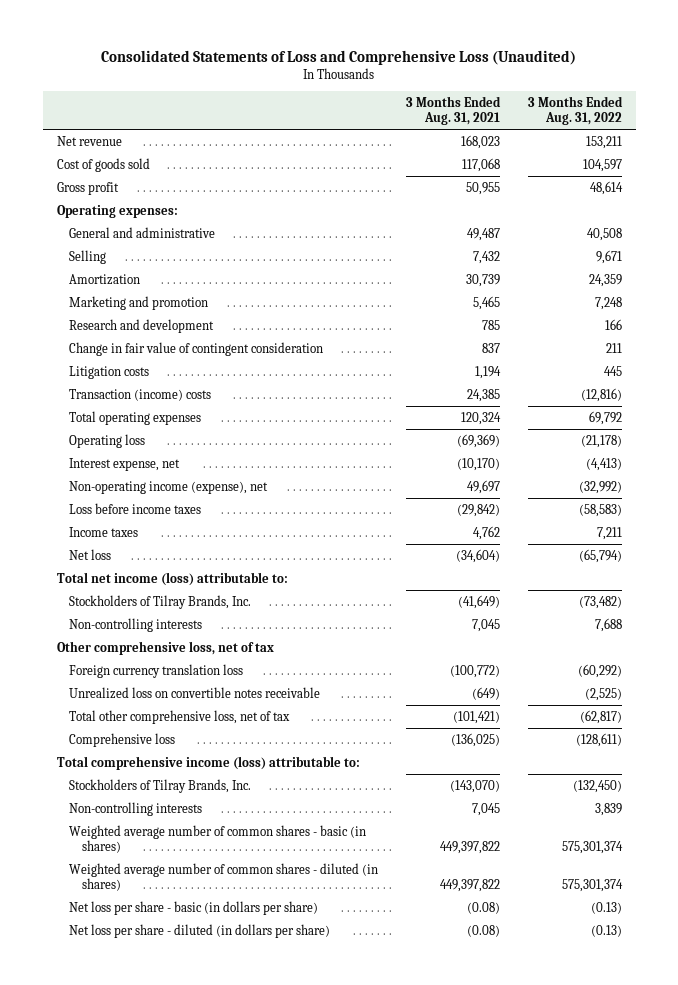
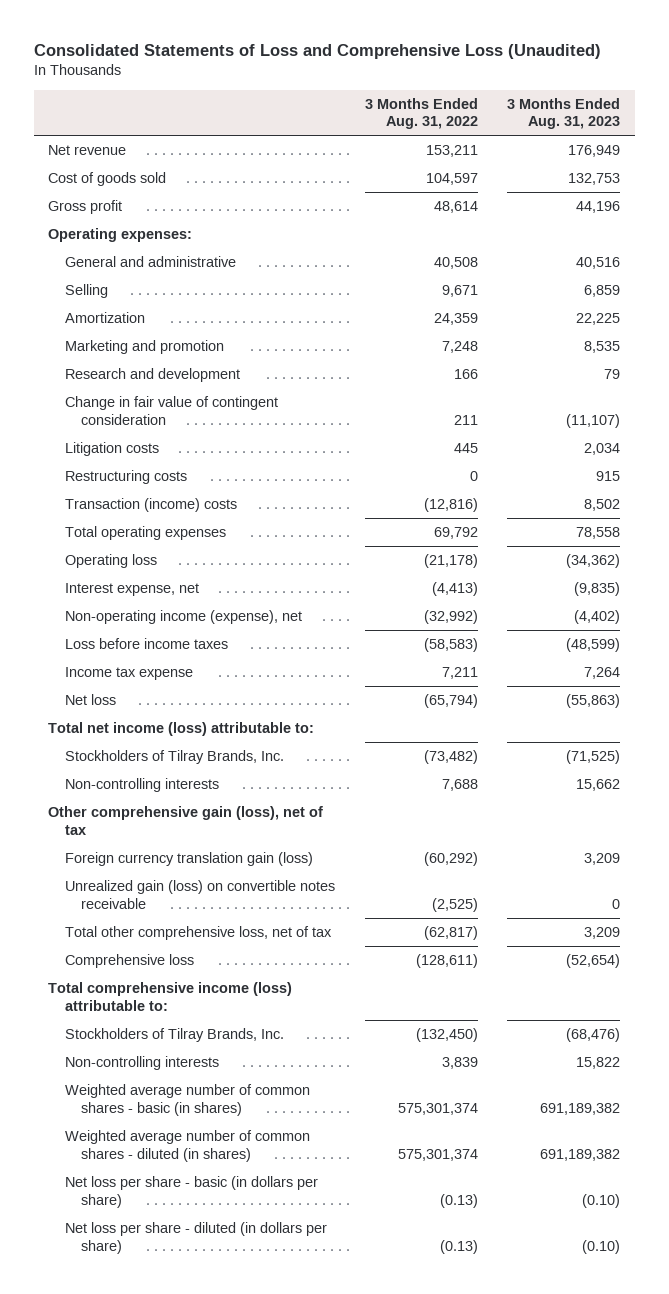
[406,96,502,125] 3 Months Ended Aug. 31, 2021 -> none
none -> [507,97,621,130] 3 Months Ended Aug. 31, 2023
none -> [64,470,187,485] Restructuring costs
[69,526,139,537] Income taxes -> [64,667,193,681] Income tax expense
[56,640,274,655] Other comprehensive loss, net of tax -> [48,806,324,835] Other comprehensive gain (loss), net of tax
[69,663,244,678] Foreign currency translation loss -> [64,852,313,867] Foreign currency translation gain (loss)
[69,686,321,699] Unrealized loss on convertible notes receivable -> [64,880,335,909] Unrealized gain (loss) on convertible notes receivable

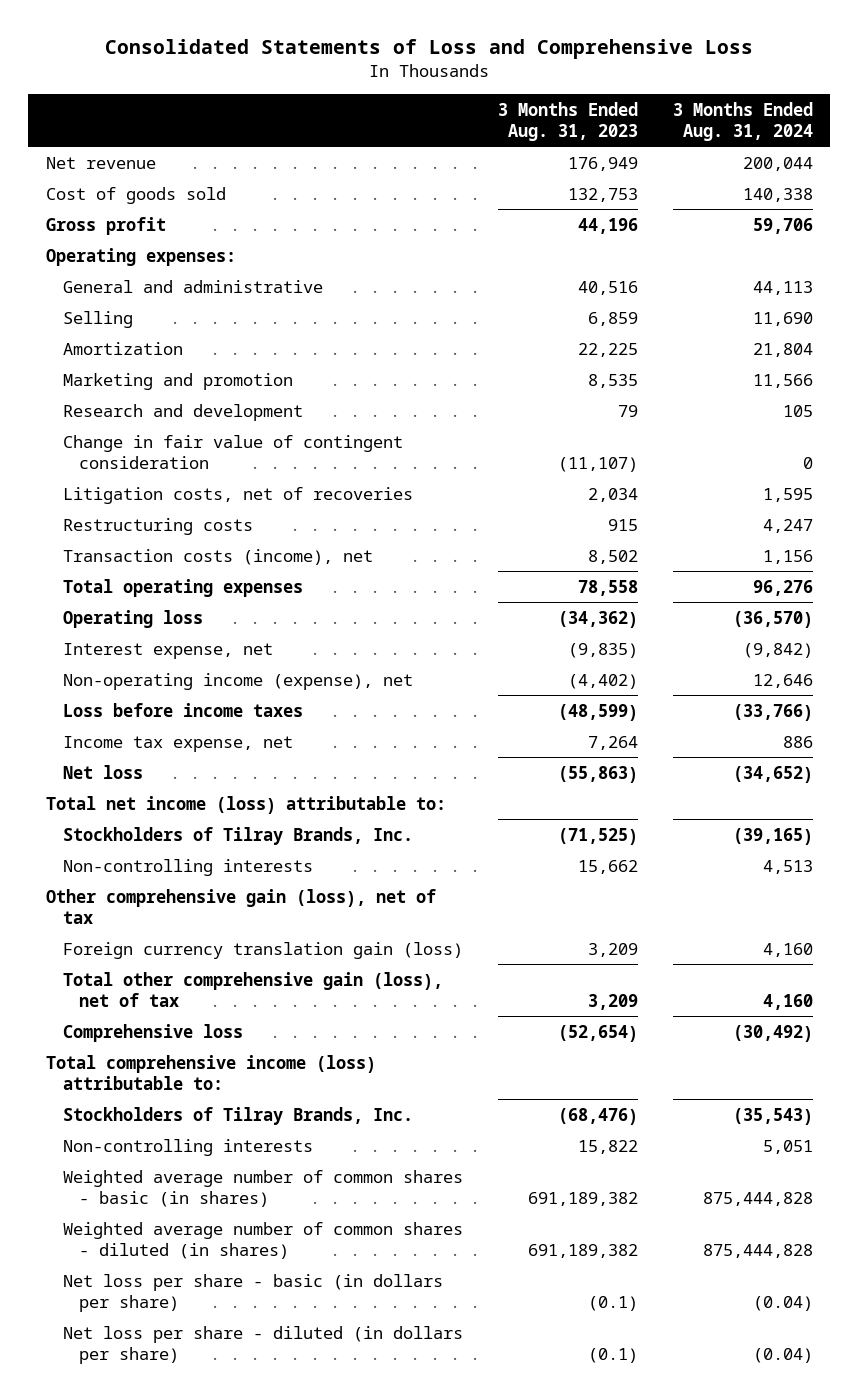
[33,43,601,59] Consolidated Statements of Loss and Comprehensive Loss (Unaudited) -> [105,39,754,60] Consolidated Statements of Loss and Comprehensive Loss
[364,97,478,130] 3 Months Ended Aug. 31, 2022 -> none
none -> [672,101,813,141] 3 Months Ended Aug. 31, 2024
[64,442,159,457] Litigation costs -> [62,486,413,504] Litigation costs, net of recoveries
[64,498,237,513] Transaction (income) costs -> [62,548,373,565] Transaction costs (income), net
[64,667,193,681] Income tax expense -> [62,735,293,752] Income tax expense, net
[64,880,335,909] Unrealized gain (loss) on convertible notes receivable -> none
[64,926,332,941] Total other comprehensive loss, net of tax -> [62,971,443,1007] Total other comprehensive gain (loss), net of tax
[582,1193,621,1208] (0.10) -> [587,1295,638,1311] (0.1)
[582,1239,621,1254] (0.10) -> [587,1347,638,1363] (0.1)

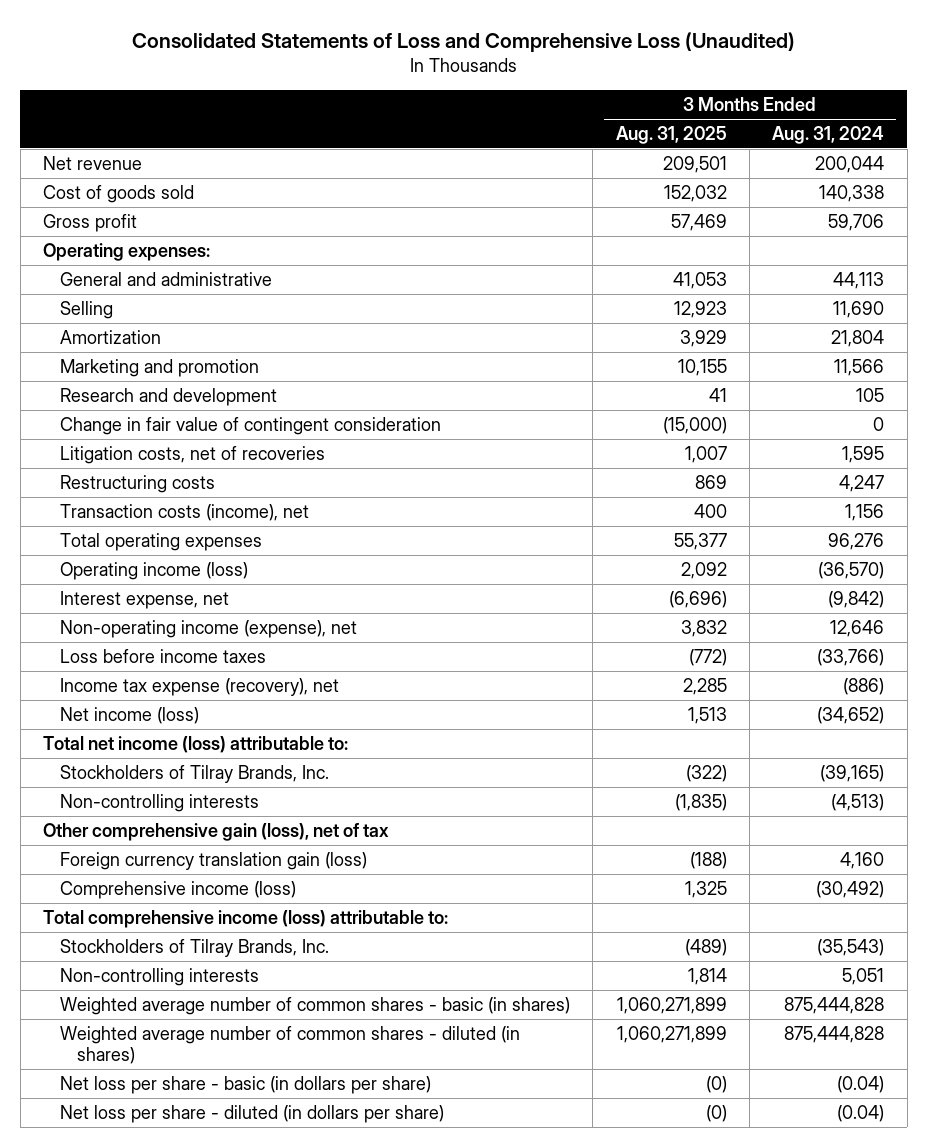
[105,39,754,60] Consolidated Statements of Loss and Comprehensive Loss -> [131,32,795,53] Consolidated Statements of Loss and Comprehensive Loss (Unaudited)
[497,101,638,141] 3 Months Ended Aug. 31, 2023 -> none
none -> [615,125,727,144] Aug. 31, 2025
[62,609,203,628] Operating loss -> [59,561,248,580] Operating income (loss)
[62,735,293,752] Income tax expense, net -> [59,677,339,696] Income tax expense (recovery), net
[782,735,813,748] 886 -> [843,677,885,695] (886)
[62,764,143,779] Net loss -> [59,706,199,724] Net income (loss)
[762,859,813,874] 4,513 -> [831,793,885,811] (4,513)
[62,971,443,1007] Total other comprehensive gain (loss), net of tax -> none
[62,1023,243,1042] Comprehensive loss -> [59,880,296,899] Comprehensive income (loss)

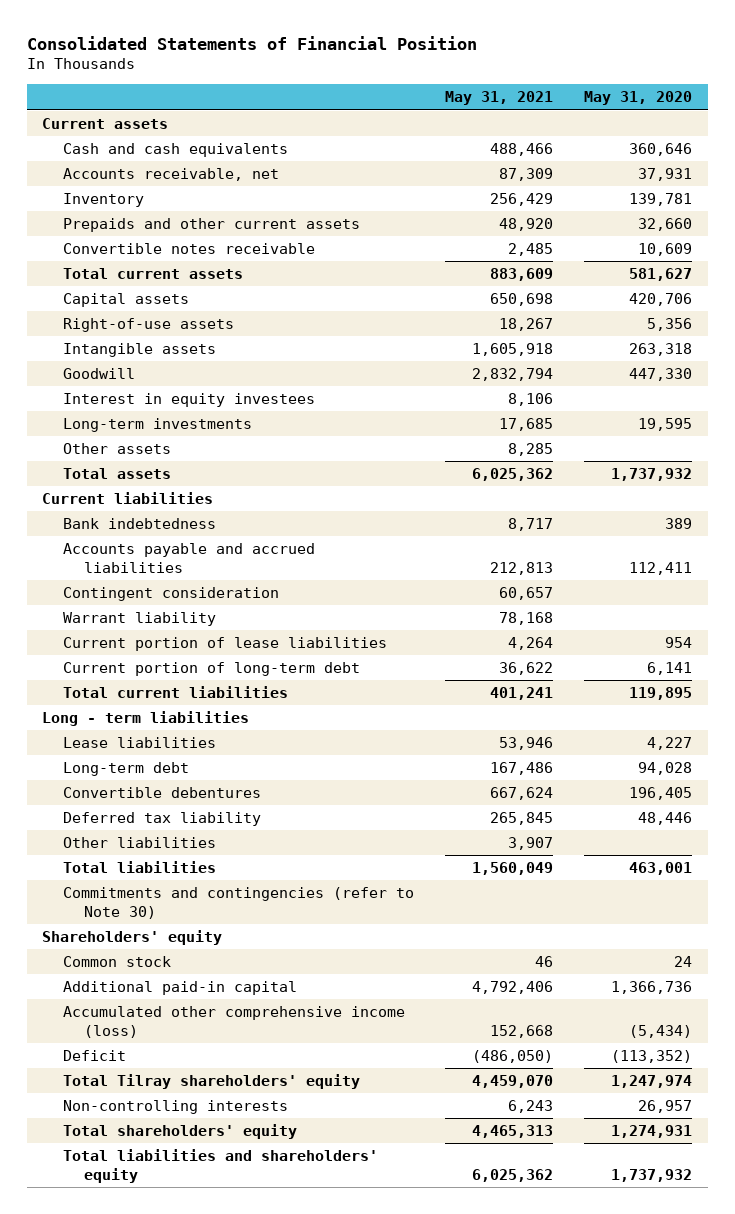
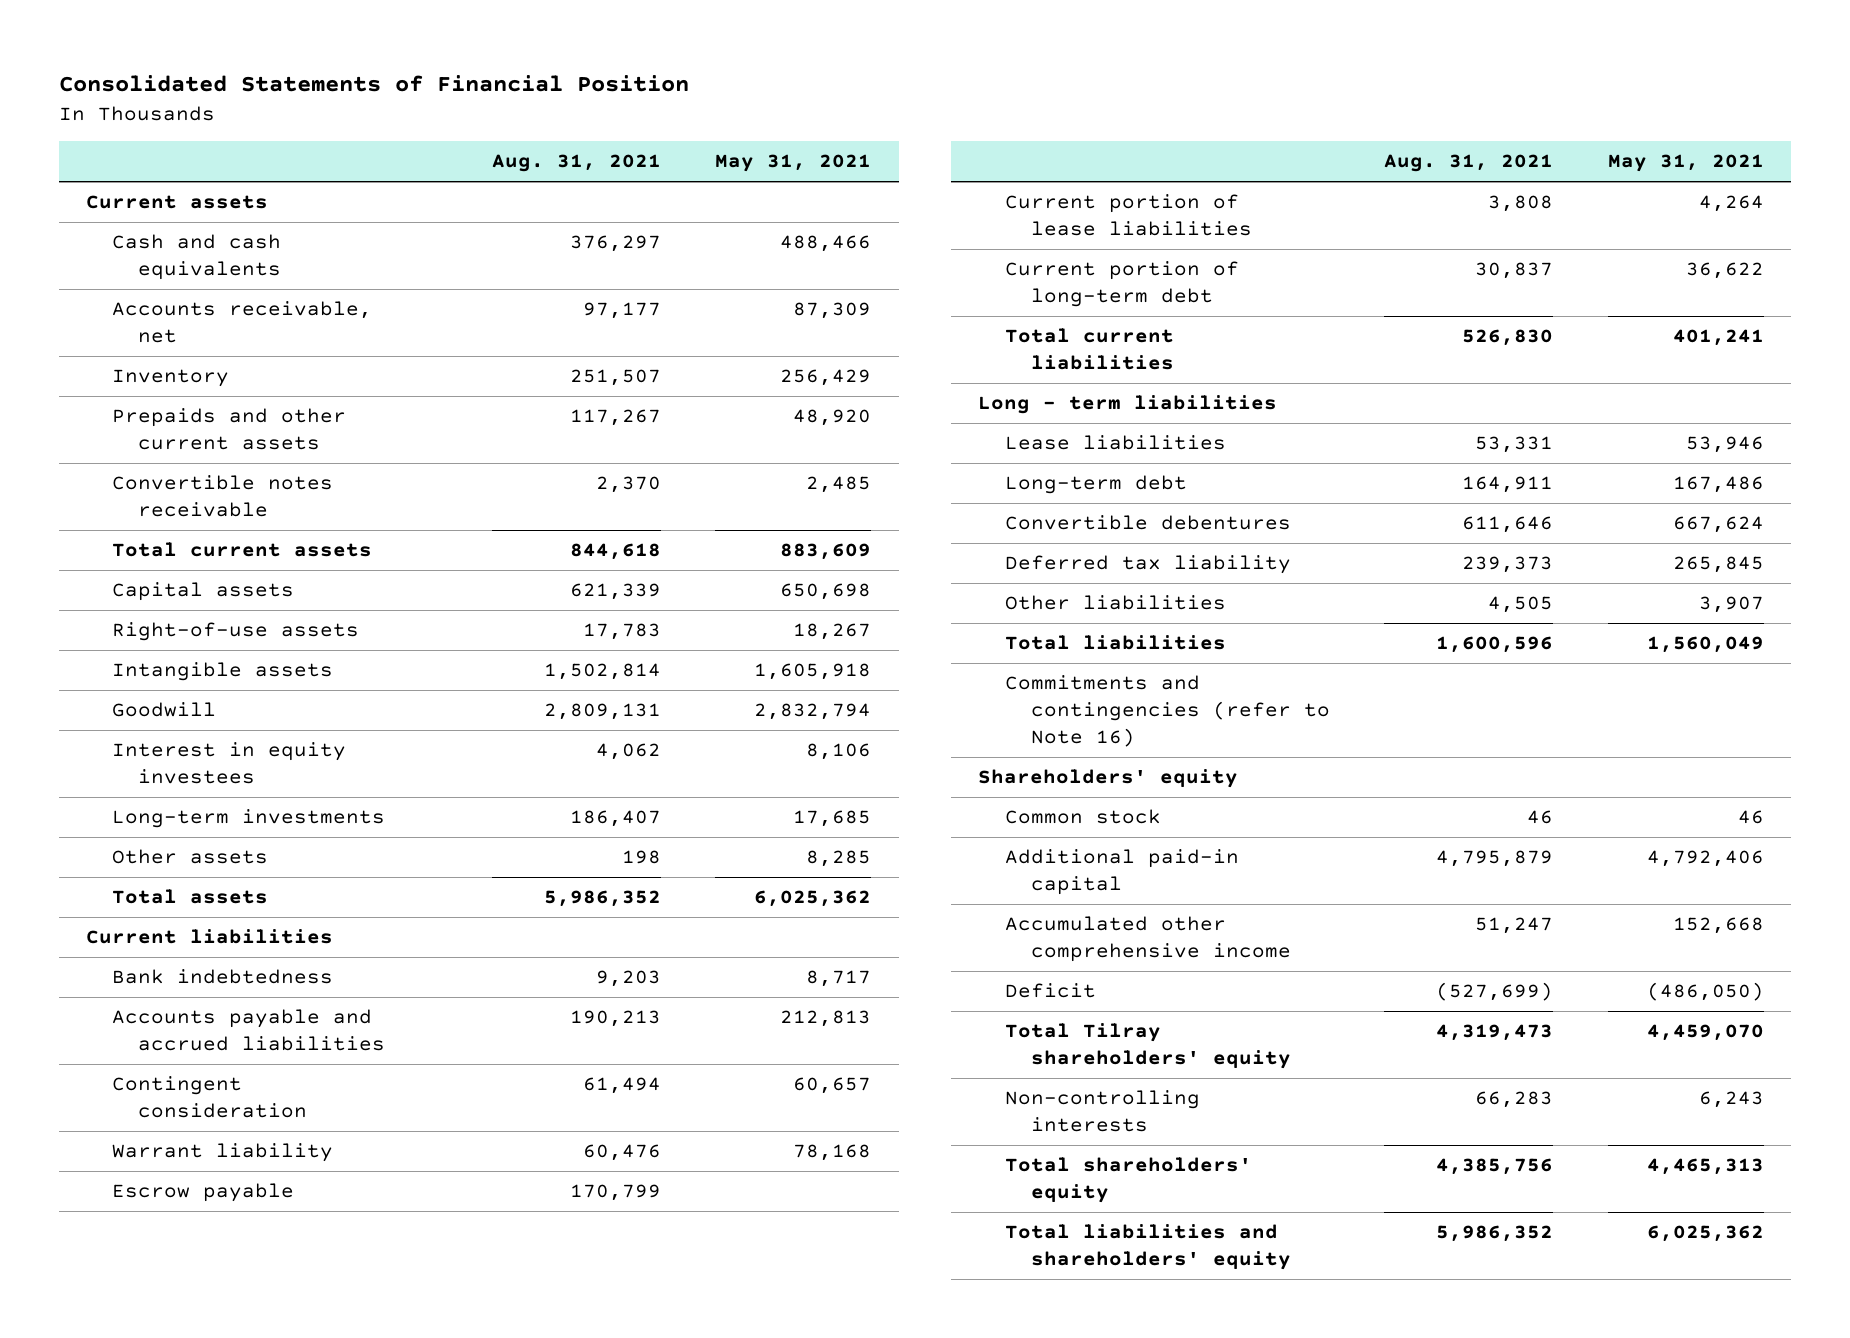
[584,91,693,106] May 31, 2020 -> none
none -> [491,154,661,173] Aug. 31, 2021
none -> [112,1183,295,1203] Escrow payable
[63,887,415,919] Commitments and contingencies (refer to Note 30) -> [1004,675,1330,748] Commitments and contingencies (refer to Note 16)
[63,1006,406,1038] Accumulated other comprehensive income (loss) -> [1004,916,1291,963] Accumulated other comprehensive income

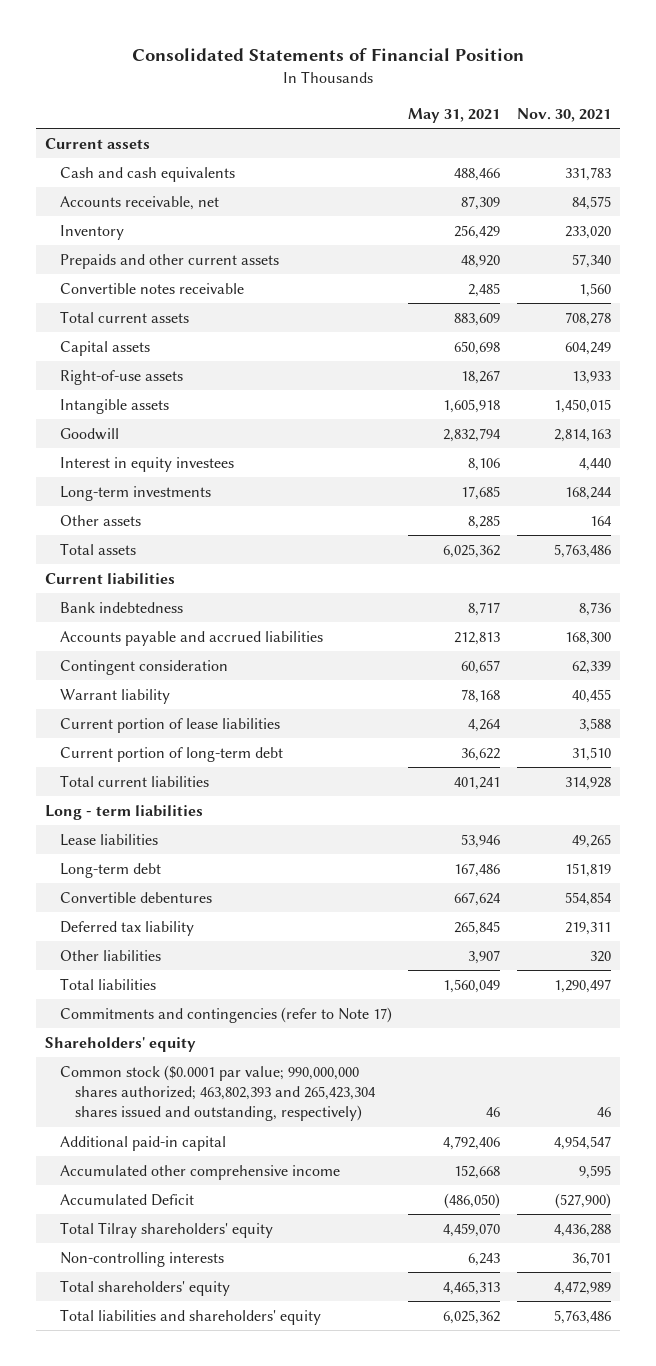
[491,154,661,173] Aug. 31, 2021 -> none
none -> [517,107,612,122] Nov. 30, 2021
[112,1183,295,1203] Escrow payable -> none
[1004,675,1330,748] Commitments and contingencies (refer to Note 16) -> [59,1006,392,1023] Commitments and contingencies (refer to Note 17)
[1004,809,1161,825] Common stock -> [59,1064,376,1122] Common stock ($0.0001 par value; 990,000,000 shares authorized; 463,802,393 and 265,423,304 shares issued and outstanding, respectively)
[1004,983,1096,999] Deficit -> [59,1193,194,1206] Accumulated Deficit

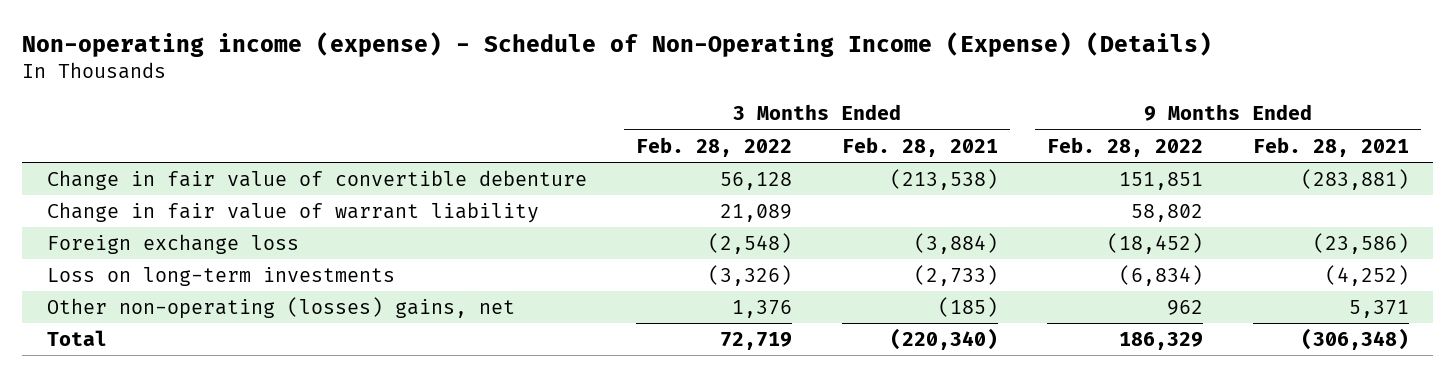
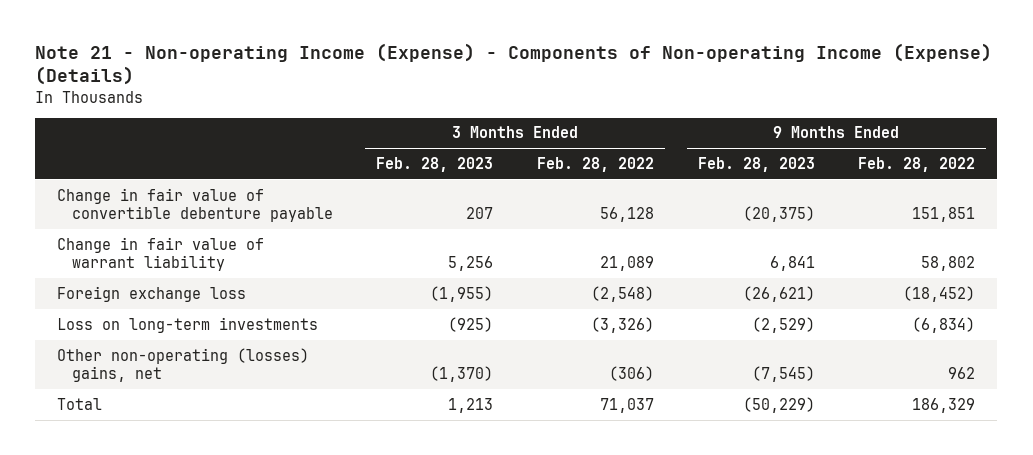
[21,31,1212,57] Non-operating income (expense) - Schedule of Non-Operating Income (Expense) (Details) -> [35,42,993,86] Note 21 - Non-operating Income (Expense) - Components of Non-operating Income (Expense) (Details)
[841,136,998,157] Feb. 28, 2021 -> none
[1252,136,1409,157] Feb. 28, 2021 -> none
none -> [376,157,494,173] Feb. 28, 2023
none -> [697,157,815,173] Feb. 28, 2023
[46,169,587,190] Change in fair value of convertible debenture -> [57,187,333,223] Change in fair value of convertible debenture payable
[732,299,793,318] 1,376 -> [609,366,655,382] (306)
[720,331,793,350] 72,719 -> [600,397,655,413] 71,037

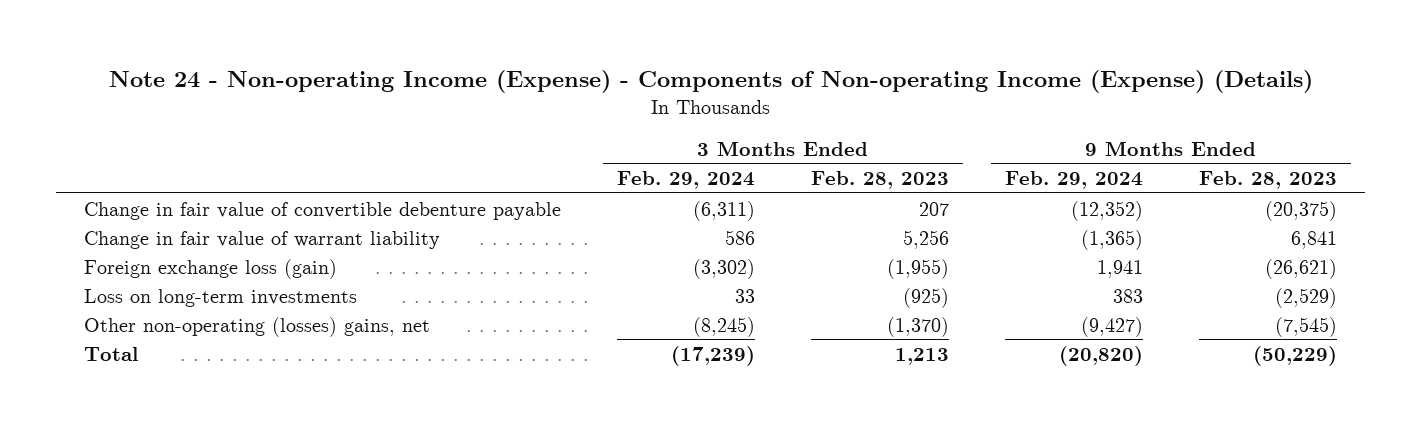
[35,42,993,86] Note 21 - Non-operating Income (Expense) - Components of Non-operating Income (Expense) (Details) -> [108,70,1313,94] Note 24 - Non-operating Income (Expense) - Components of Non-operating Income (Expense) (Details)
[537,157,655,173] Feb. 28, 2022 -> none
[858,157,976,173] Feb. 28, 2022 -> none
none -> [617,171,756,190] Feb. 29, 2024
none -> [1005,171,1144,190] Feb. 29, 2024
[57,285,247,302] Foreign exchange loss -> [84,258,338,279] Foreign exchange loss (gain)

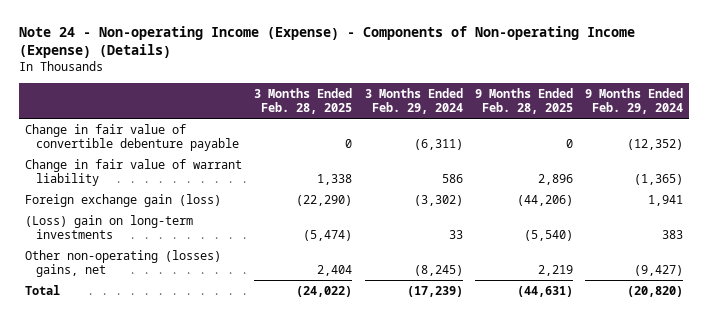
[811,171,950,190] Feb. 28, 2023 -> none
[1199,171,1338,190] Feb. 28, 2023 -> none
none -> [254,87,353,115] 3 Months Ended Feb. 28, 2025
none -> [474,87,573,115] 9 Months Ended Feb. 28, 2025
[84,258,338,279] Foreign exchange loss (gain) -> [24,193,221,207] Foreign exchange gain (loss)
[84,288,358,307] Loss on long-term investments -> [24,214,193,240] (Loss) gain on long-term investments

